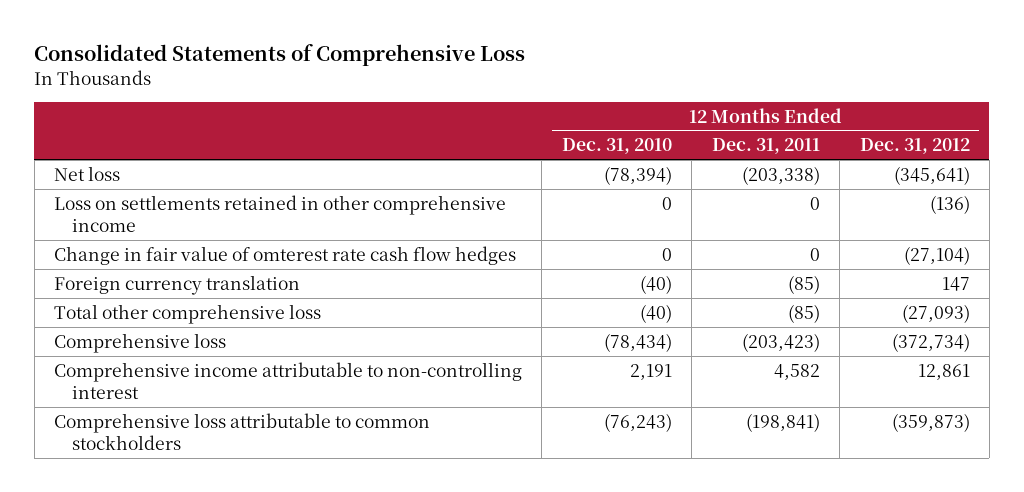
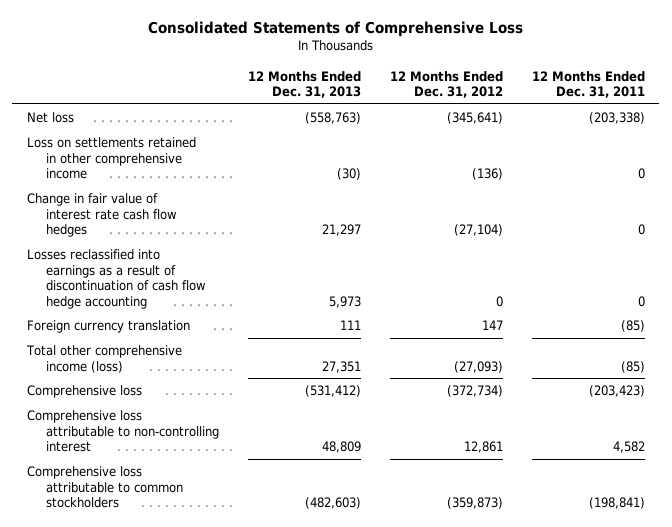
[561,138,672,155] Dec. 31, 2010 -> none
none -> [247,70,361,99] 12 Months Ended Dec. 31, 2013
[54,245,517,265] Change in fair value of omterest rate cash flow hedges -> [26,193,177,238] Change in fair value of interest rate cash flow hedges
none -> [26,249,206,309] Losses reclassified into earnings as a result of discontinuation of cash flow hedge accounting
[54,303,322,324] Total other comprehensive loss -> [25,345,182,373] Total other comprehensive income (loss)
[54,361,523,399] Comprehensive income attributable to non-controlling interest -> [26,410,219,453] Comprehensive loss attributable to non-controlling interest

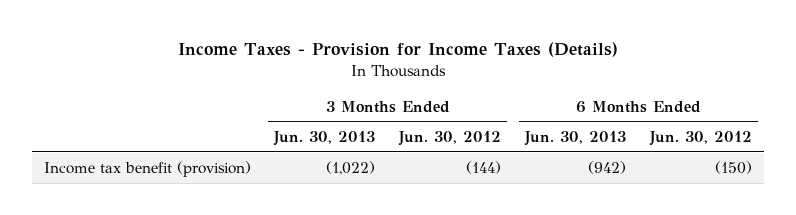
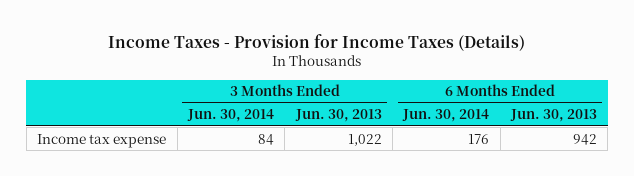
[398,131,502,147] Jun. 30, 2012 -> none
[649,131,753,147] Jun. 30, 2012 -> none
none -> [186,109,274,123] Jun. 30, 2014
none -> [402,109,490,123] Jun. 30, 2014
[43,161,251,178] Income tax benefit (provision) -> [37,133,167,148] Income tax expense
[326,161,376,176] (1,022) -> [347,133,382,146] 1,022
[588,161,627,175] (942) -> [572,133,597,145] 942

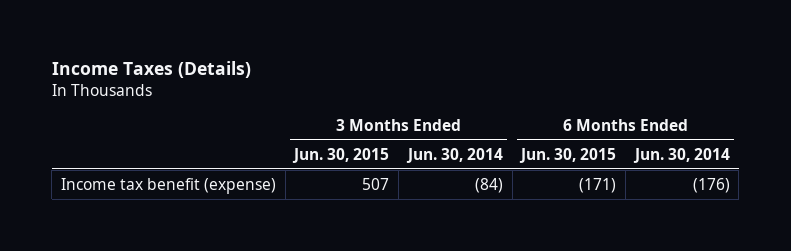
[108,33,526,51] Income Taxes - Provision for Income Taxes (Details) -> [51,61,251,79] Income Taxes (Details)
[294,109,382,123] Jun. 30, 2013 -> none
[509,109,597,123] Jun. 30, 2013 -> none
none -> [292,147,390,163] Jun. 30, 2015
none -> [519,147,617,163] Jun. 30, 2015
[37,133,167,148] Income tax expense -> [60,177,276,194] Income tax benefit (expense)
[257,133,274,145] 84 -> [474,177,503,193] (84)
[468,133,490,144] 176 -> [692,177,730,193] (176)

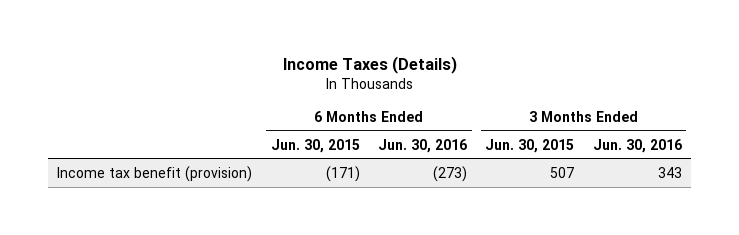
[405,147,503,163] Jun. 30, 2014 -> none
[632,147,730,163] Jun. 30, 2014 -> none
none -> [378,138,468,153] Jun. 30, 2016
none -> [592,138,682,153] Jun. 30, 2016
[60,177,276,194] Income tax benefit (expense) -> [57,165,253,182] Income tax benefit (provision)

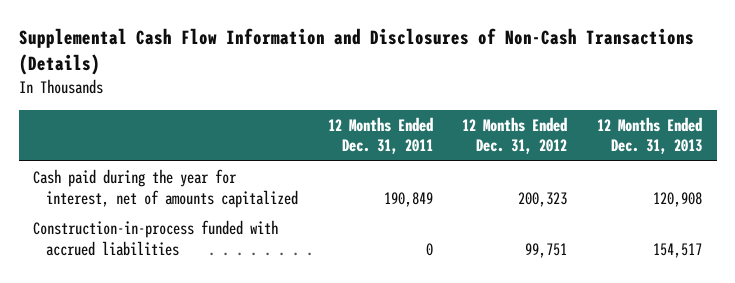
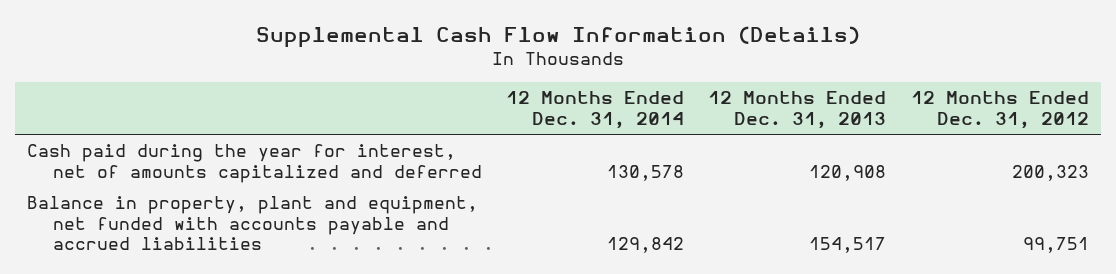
[18,28,694,76] Supplemental Cash Flow Information and Disclosures of Non-Cash Transactions (Details) -> [255,25,860,48] Supplemental Cash Flow Information (Details)
[327,116,433,155] 12 Months Ended Dec. 31, 2011 -> none
none -> [505,91,684,130] 12 Months Ended Dec. 31, 2014
[33,168,299,208] Cash paid during the year for interest, net of amounts capitalized -> [27,144,482,183] Cash paid during the year for interest, net of amounts capitalized and deferred
[33,219,279,256] Construction-in-process funded with accrued liabilities -> [27,196,479,251] Balance in property, plant and equipment, net funded with accounts payable and accrued liabilities

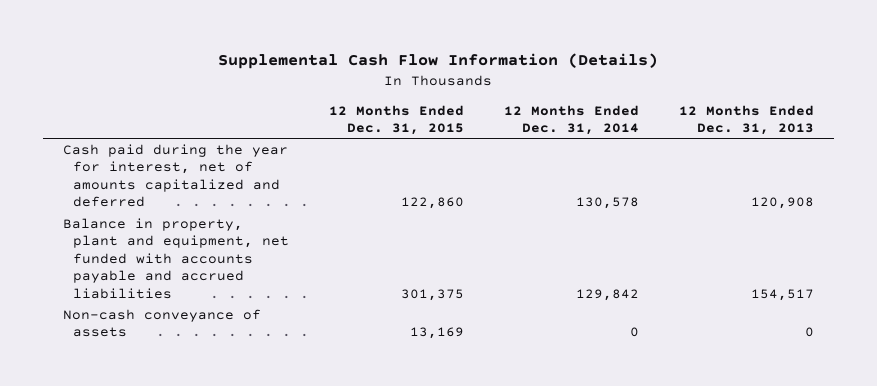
[910,91,1089,130] 12 Months Ended Dec. 31, 2012 -> none
none -> [329,104,465,136] 12 Months Ended Dec. 31, 2015
none -> [62,308,261,338] Non-cash conveyance of assets

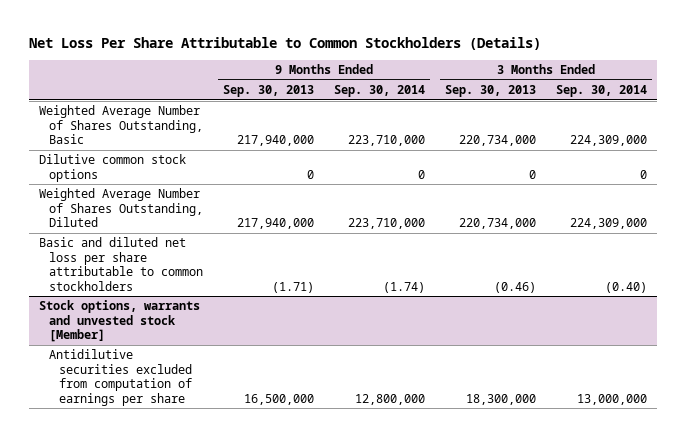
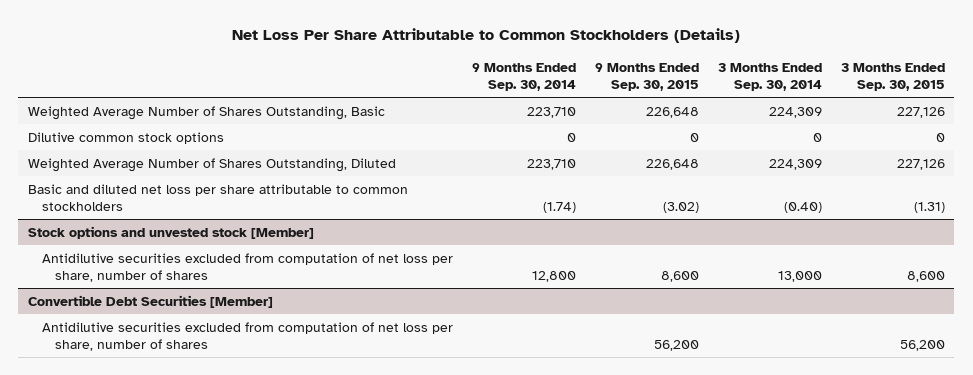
[222,84,314,97] Sep. 30, 2013 -> none
[444,84,536,97] Sep. 30, 2013 -> none
none -> [594,62,699,92] 9 Months Ended Sep. 30, 2015
none -> [840,62,945,92] 3 Months Ended Sep. 30, 2015
[347,135,425,147] 223,710,000 -> [526,106,576,118] 223,710
[570,135,648,147] 224,309,000 -> [768,106,822,118] 224,309
[347,218,425,230] 223,710,000 -> [526,158,576,170] 223,710
[570,218,648,230] 224,309,000 -> [768,158,822,170] 224,309
[39,300,201,343] Stock options, warrants and unvested stock [Member] -> [27,225,314,239] Stock options and unvested stock [Member]
[48,349,192,406] Antidilutive securities excluded from computation of earnings per share -> [41,252,453,282] Antidilutive securities excluded from computation of net loss per share, number of shares
[354,393,425,405] 12,800,000 -> [531,270,576,282] 12,800
[577,393,648,405] 13,000,000 -> [777,270,822,282] 13,000
none -> [27,294,273,308] Convertible Debt Securities [Member]
none -> [41,321,453,351] Antidilutive securities excluded from computation of net loss per share, number of shares

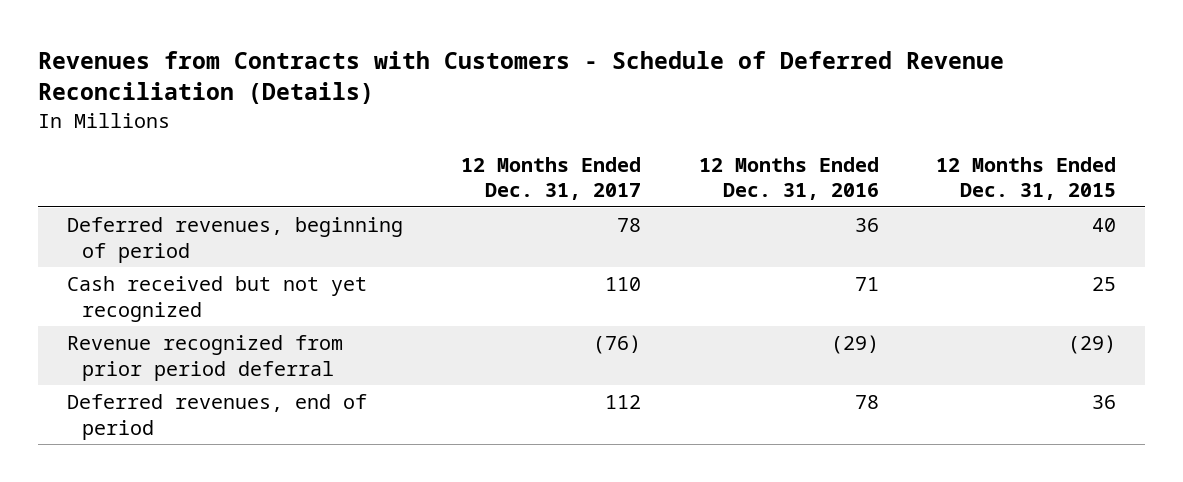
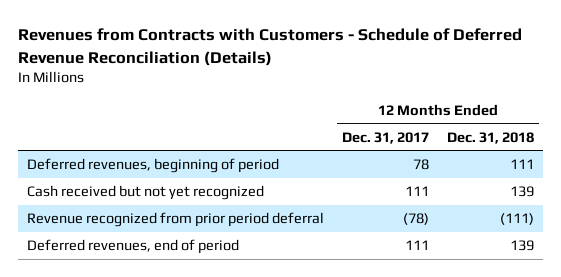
[698,156,879,201] 12 Months Ended Dec. 31, 2016 -> none
[936,156,1117,201] 12 Months Ended Dec. 31, 2015 -> none
none -> [446,131,534,144] Dec. 31, 2018
[604,276,641,291] 110 -> [404,186,429,197] 111
[592,334,641,354] (76) -> [402,213,429,226] (78)
[604,394,641,409] 112 -> [404,240,429,251] 111

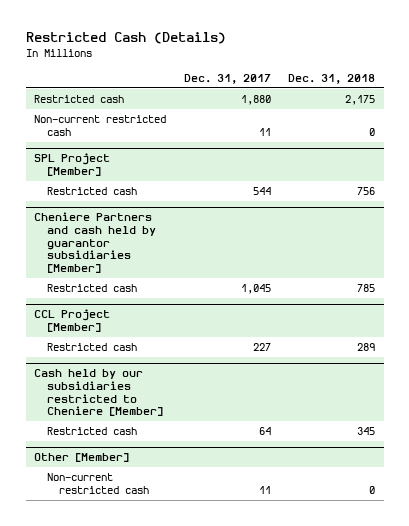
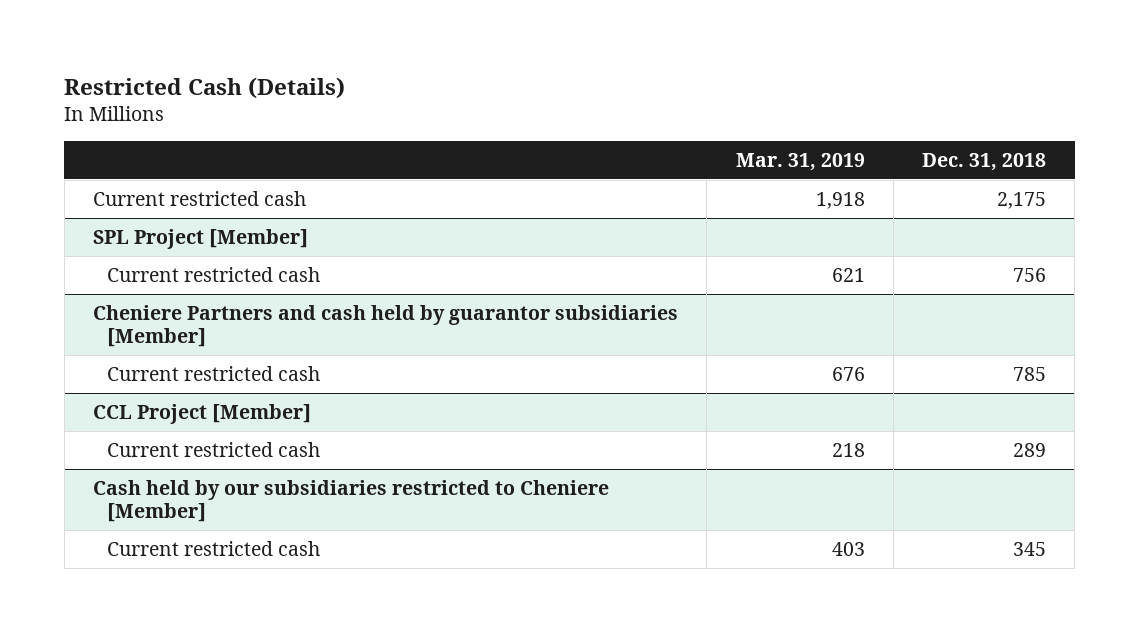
[183,73,271,84] Dec. 31, 2017 -> none
none -> [735,152,865,171] Mar. 31, 2019
[34,115,167,136] Non-current restricted cash -> none
[34,95,125,104] Restricted cash -> [92,191,306,207] Current restricted cash
[46,187,137,196] Restricted cash -> [107,267,321,283] Current restricted cash
[46,284,137,293] Restricted cash -> [107,366,321,382] Current restricted cash
[46,343,137,352] Restricted cash -> [107,442,321,458] Current restricted cash
[34,453,130,463] Other [Member] -> none
[46,473,149,494] Non-current restricted cash -> none
[46,427,137,436] Restricted cash -> [107,541,321,557] Current restricted cash

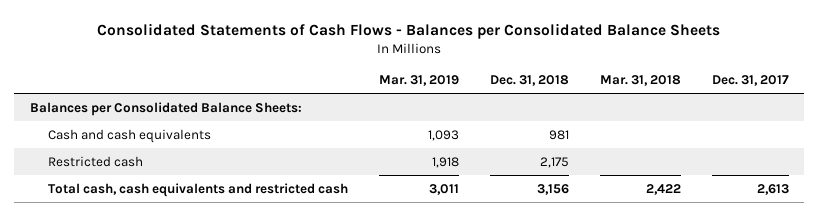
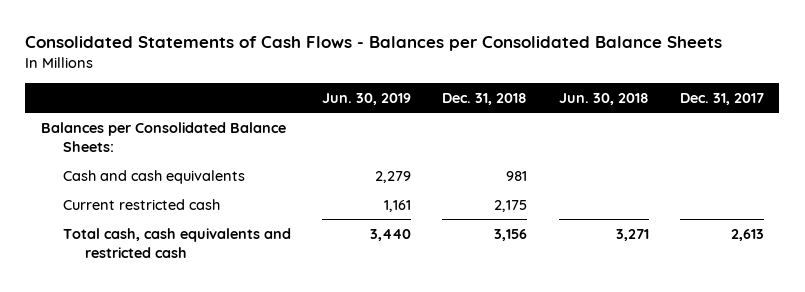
[379,75,460,87] Mar. 31, 2019 -> none
[600,75,682,87] Mar. 31, 2018 -> none
none -> [322,92,412,105] Jun. 30, 2019
none -> [558,92,649,105] Jun. 30, 2018
[48,155,144,167] Restricted cash -> [63,198,221,210] Current restricted cash

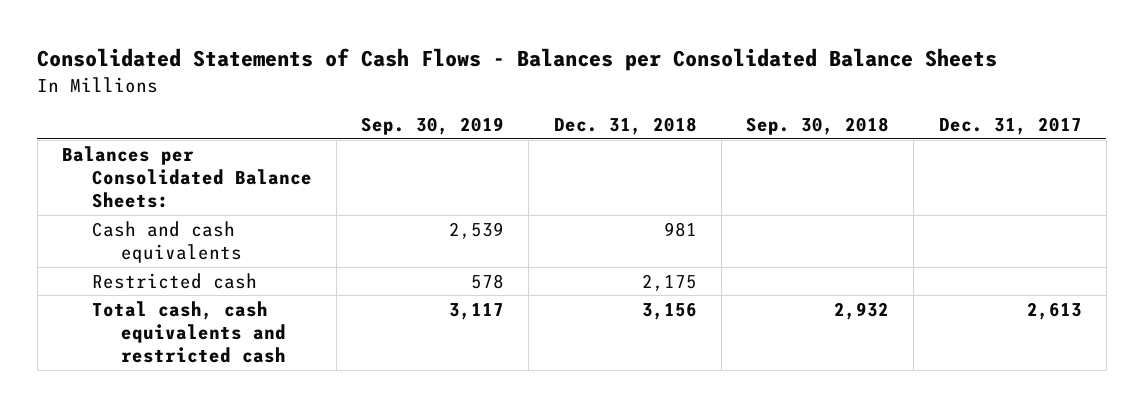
[322,92,412,105] Jun. 30, 2019 -> none
[558,92,649,105] Jun. 30, 2018 -> none
none -> [361,117,505,136] Sep. 30, 2019
none -> [746,117,890,136] Sep. 30, 2018
[63,198,221,210] Current restricted cash -> [91,272,257,289] Restricted cash

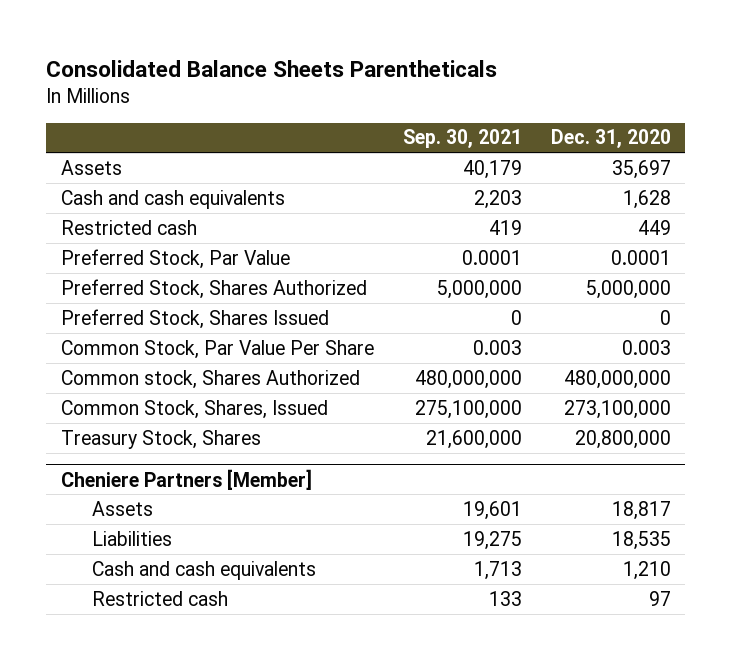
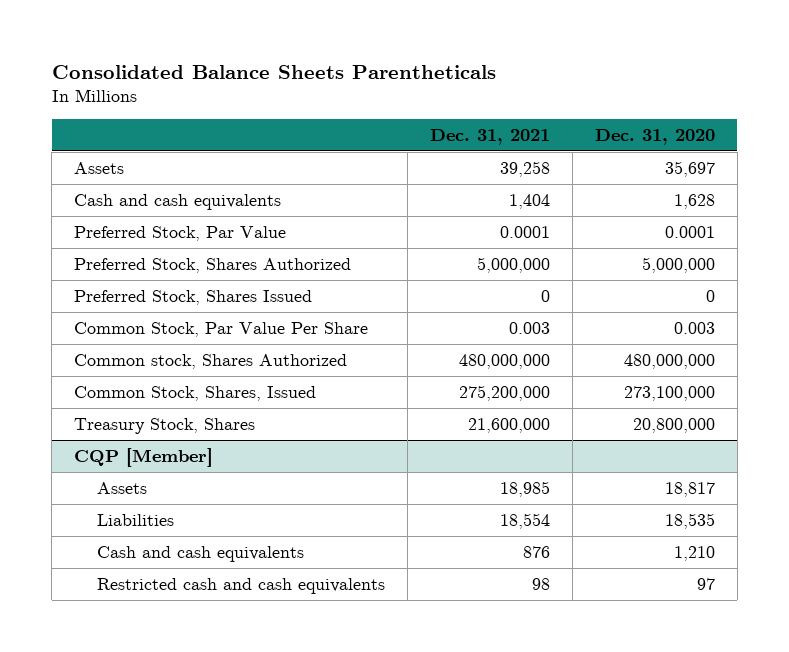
[402,129,522,149] Sep. 30, 2021 -> none
none -> [429,129,550,146] Dec. 31, 2021
[60,219,197,235] Restricted cash -> none
[60,468,312,490] Cheniere Partners [Member] -> [74,447,214,467] CQP [Member]
[91,590,228,606] Restricted cash -> [96,577,385,594] Restricted cash and cash equivalents

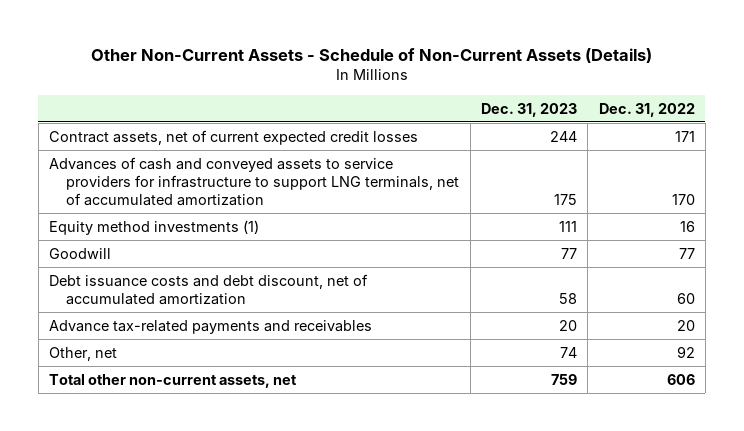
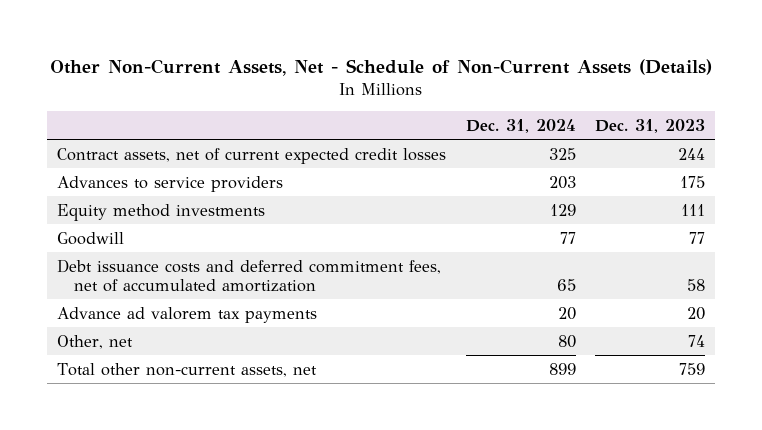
[90,47,652,63] Other Non-Current Assets - Schedule of Non-Current Assets (Details) -> [50,58,713,76] Other Non-Current Assets, Net - Schedule of Non-Current Assets (Details)
[598,102,695,117] Dec. 31, 2022 -> none
none -> [465,118,576,133] Dec. 31, 2024
[48,156,460,206] Advances of cash and conveyed assets to service providers for infrastructure to support LNG terminals, net of accumulated amortization -> [56,175,283,192] Advances to service providers
[48,219,259,235] Equity method investments (1) -> [56,203,265,221] Equity method investments
[48,273,368,305] Debt issuance costs and debt discount, net of accumulated amortization -> [56,258,441,292] Debt issuance costs and deferred commitment fees, net of accumulated amortization
[48,319,372,334] Advance tax-related payments and receivables -> [56,306,317,323] Advance ad valorem tax payments

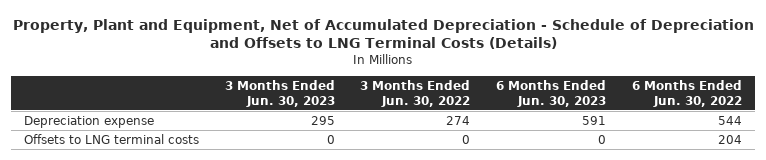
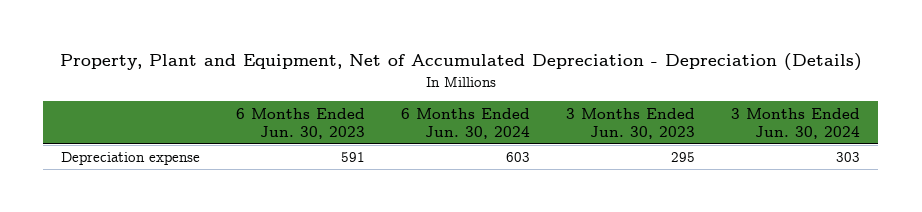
[12,18,754,50] Property, Plant and Equipment, Net of Accumulated Depreciation - Schedule of Depreciation and Offsets to LNG Terminal Costs (Details) -> [59,53,862,72] Property, Plant and Equipment, Net of Accumulated Depreciation - Depreciation (Details)
[360,80,471,107] 3 Months Ended Jun. 30, 2022 -> none
[631,80,742,107] 6 Months Ended Jun. 30, 2022 -> none
none -> [401,107,531,139] 6 Months Ended Jun. 30, 2024
none -> [731,107,861,139] 3 Months Ended Jun. 30, 2024
[23,133,199,144] Offsets to LNG terminal costs -> none

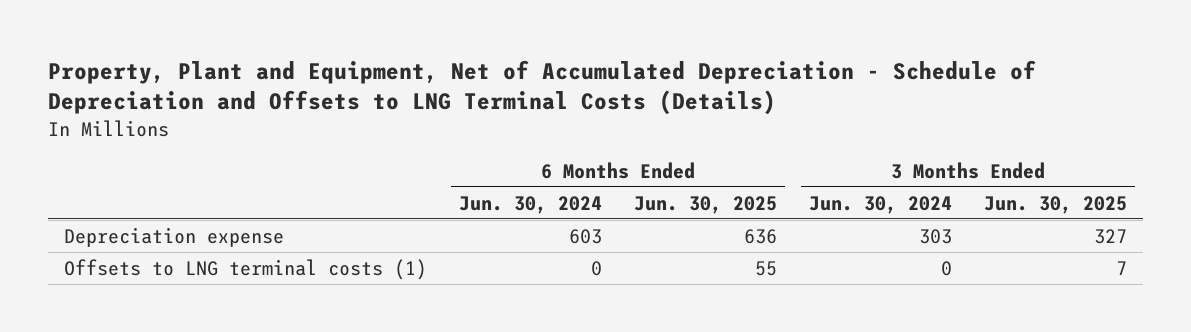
[59,53,862,72] Property, Plant and Equipment, Net of Accumulated Depreciation - Depreciation (Details) -> [47,59,1036,116] Property, Plant and Equipment, Net of Accumulated Depreciation - Schedule of Depreciation and Offsets to LNG Terminal Costs (Details)
[236,107,366,139] 6 Months Ended Jun. 30, 2023 -> none
[566,107,696,139] 3 Months Ended Jun. 30, 2023 -> none
none -> [633,195,777,214] Jun. 30, 2025
none -> [983,195,1127,214] Jun. 30, 2025
none -> [63,258,427,280] Offsets to LNG terminal costs (1)

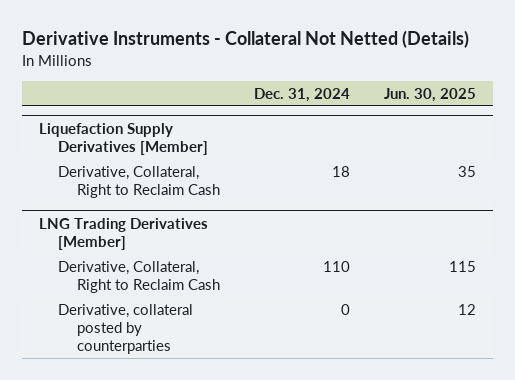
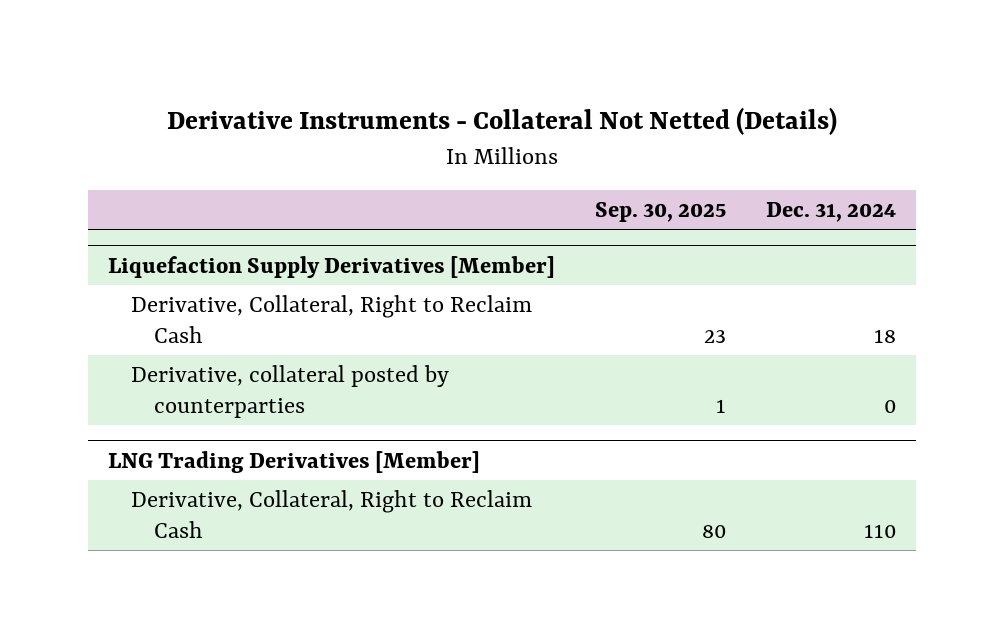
[383,87,476,102] Jun. 30, 2025 -> none
none -> [595,202,727,223] Sep. 30, 2025
none -> [131,365,450,419] Derivative, collateral posted by counterparties
[57,303,193,354] Derivative, collateral posted by counterparties -> none

